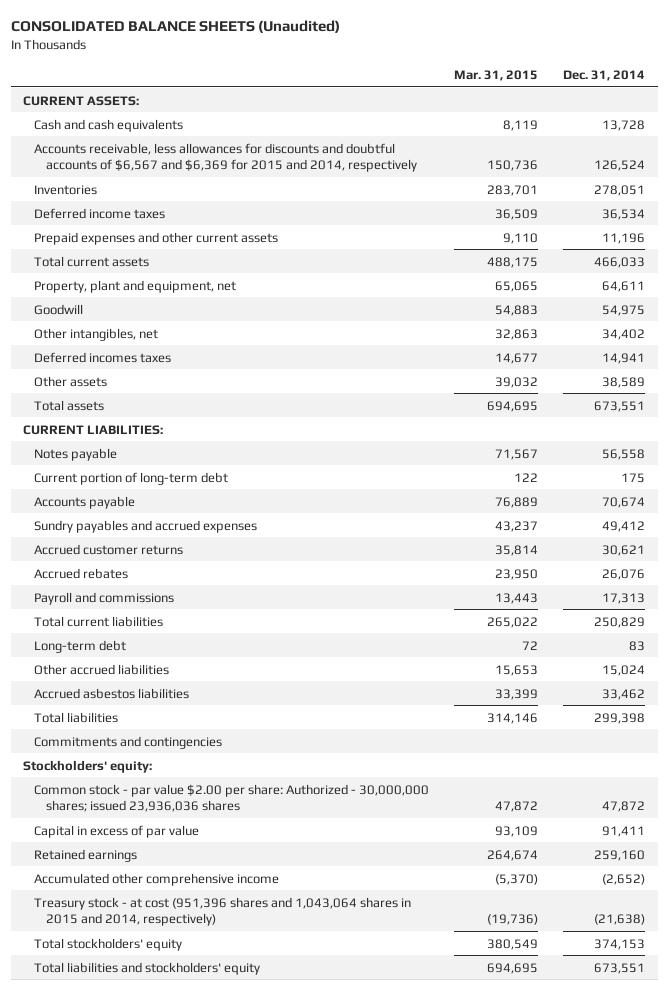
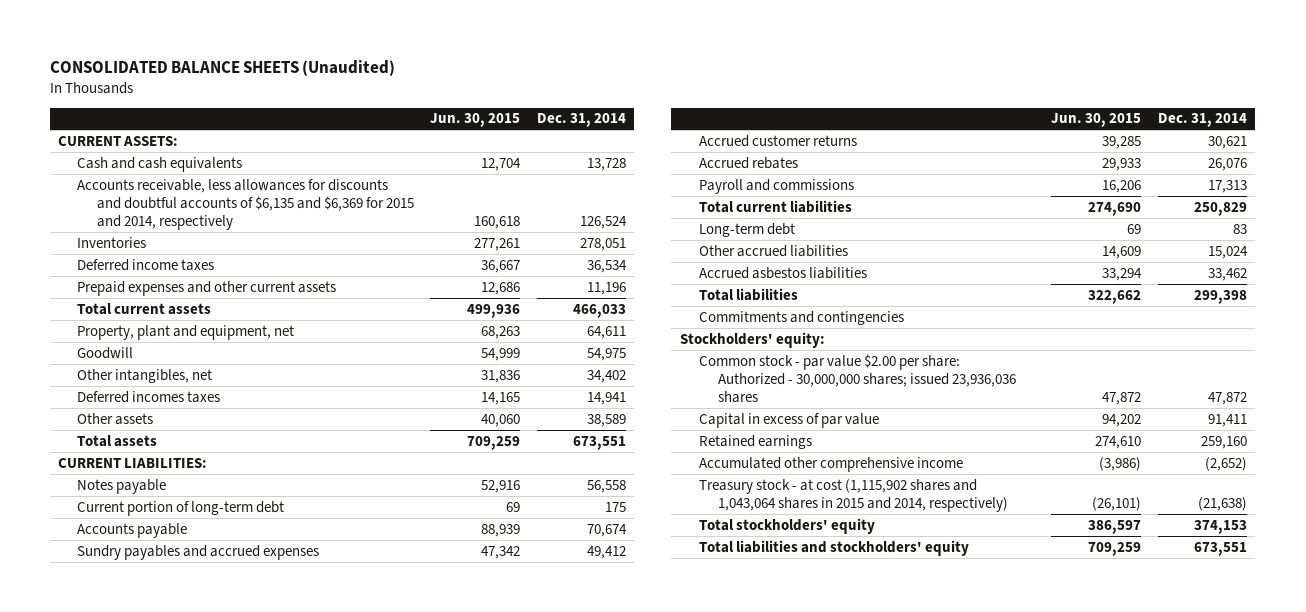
[454,69,539,81] Mar. 31, 2015 -> none
none -> [430,113,521,128] Jun. 30, 2015
[34,142,417,173] Accounts receivable, less allowances for discounts and doubtful accounts of $6,567 and $6,369 for 2015 and 2014, respectively -> [77,178,414,230] Accounts receivable, less allowances for discounts and doubtful accounts of $6,135 and $6,369 for 2015 and 2014, respectively
[34,896,412,927] Treasury stock - at cost (951,396 shares and 1,043,064 shares in 2015 and 2014, respectively) -> [698,478,1008,512] Treasury stock - at cost (1,115,902 shares and 1,043,064 shares in 2015 and 2014, respectively)

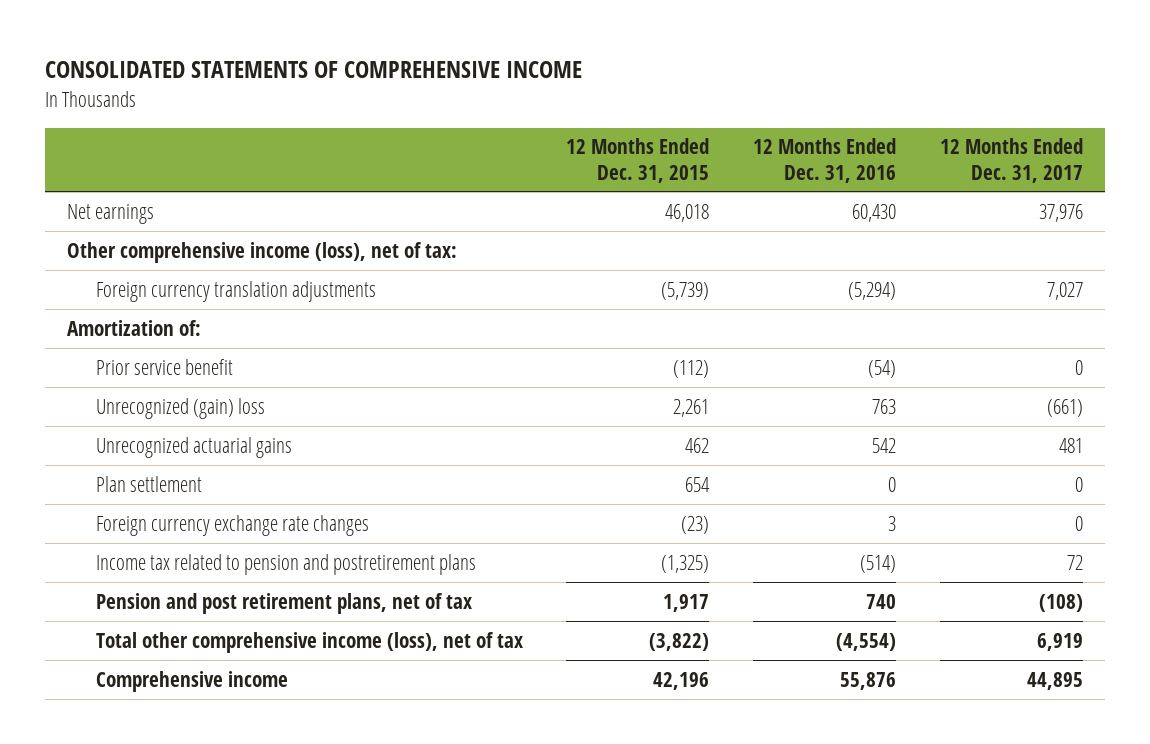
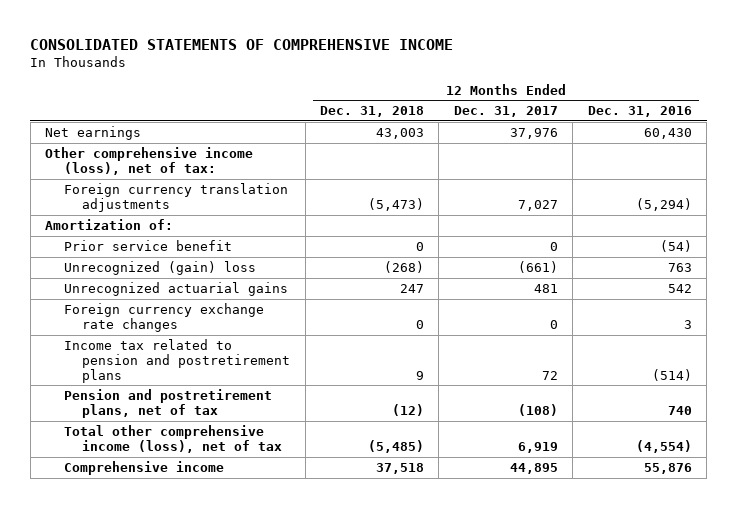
[566,138,710,183] 12 Months Ended Dec. 31, 2015 -> none
none -> [320,106,425,118] Dec. 31, 2018
[95,475,202,492] Plan settlement -> none
[95,592,472,614] Pension and post retirement plans, net of tax -> [63,388,272,418] Pension and postretirement plans, net of tax

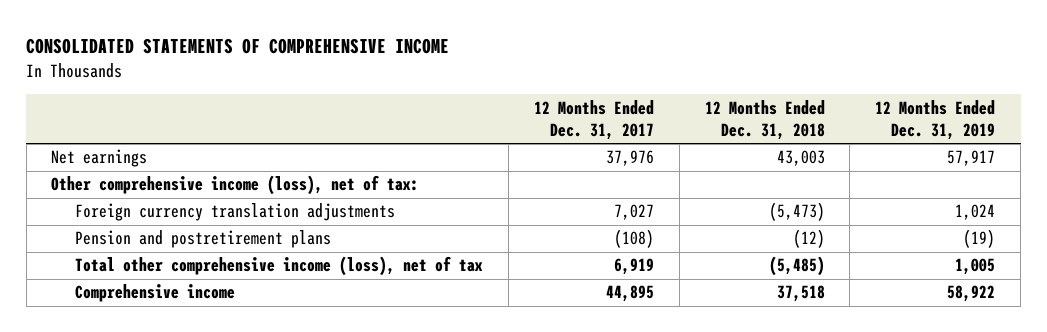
[587,106,692,118] Dec. 31, 2016 -> none
none -> [875,99,996,140] 12 Months Ended Dec. 31, 2019
[44,218,173,230] Amortization of: -> none
[63,239,232,251] Prior service benefit -> none
[63,260,256,275] Unrecognized (gain) loss -> none
[63,281,288,296] Unrecognized actuarial gains -> none
[63,302,264,332] Foreign currency exchange rate changes -> none
[63,338,291,383] Income tax related to pension and postretirement plans -> none
[63,388,272,418] Pension and postretirement plans, net of tax -> [74,230,331,249] Pension and postretirement plans

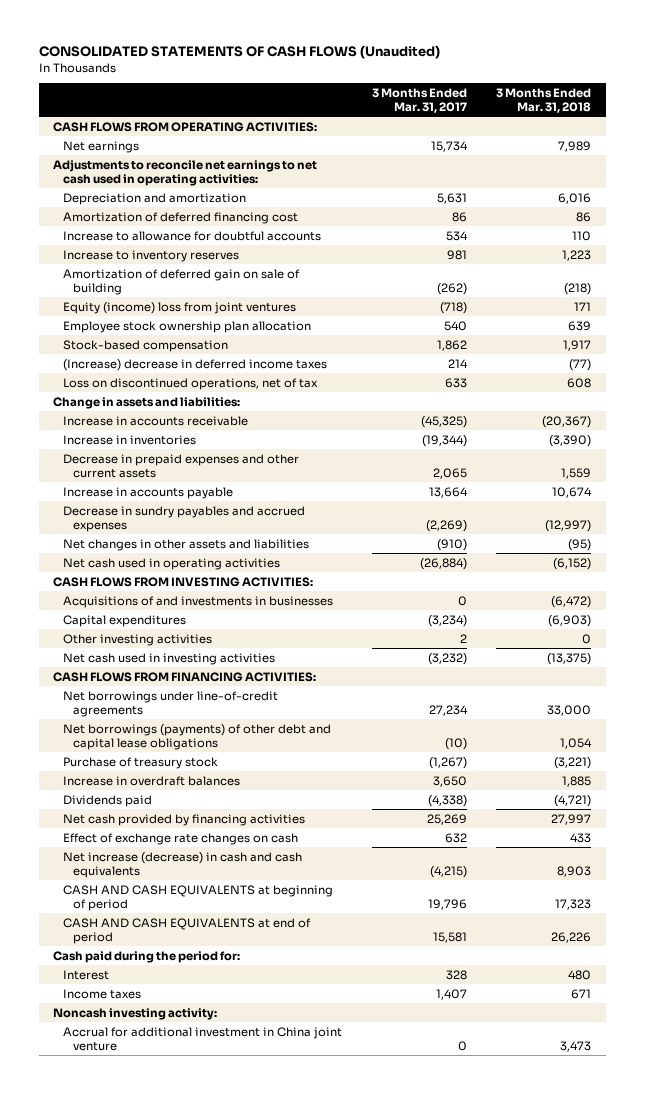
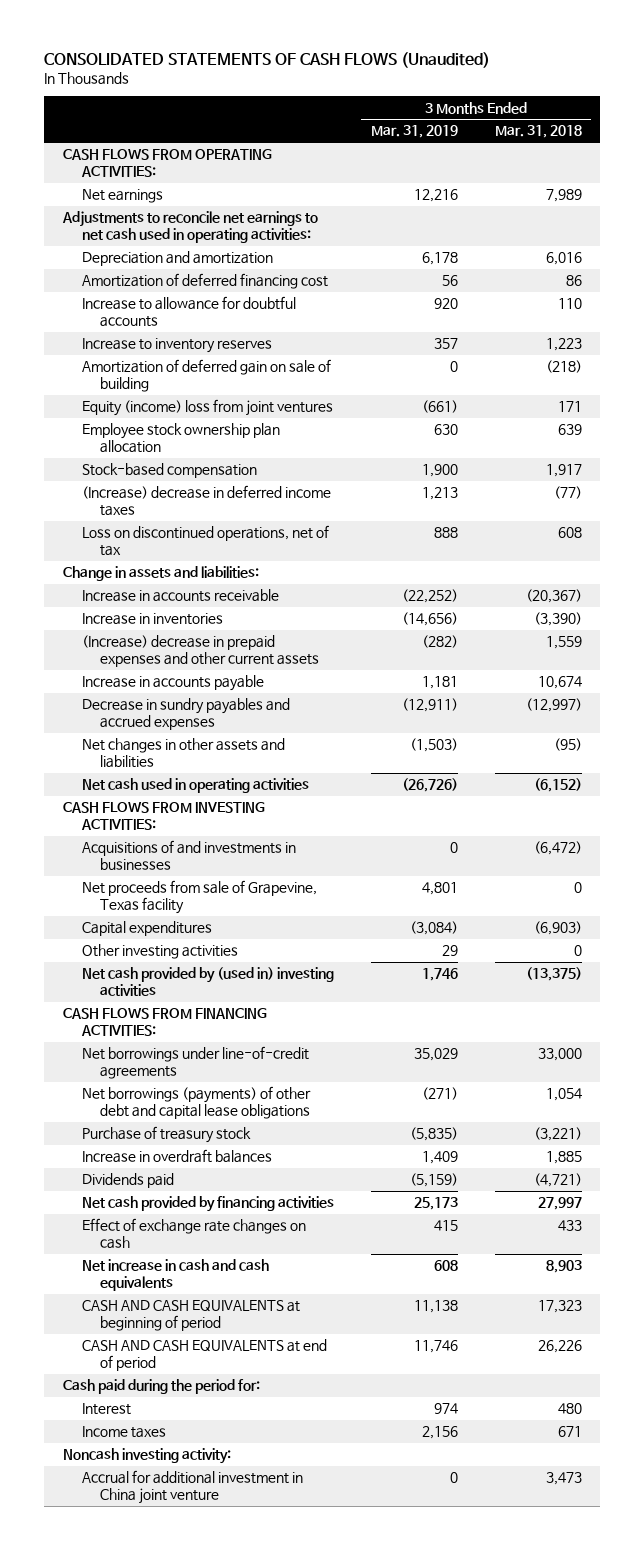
[371,87,467,113] 3 Months Ended Mar. 31, 2017 -> none
none -> [370,125,458,139] Mar. 31, 2019
[63,453,300,478] Decrease in prepaid expenses and other current assets -> [81,635,320,668] (Increase) decrease in prepaid expenses and other current assets
none -> [81,880,317,915] Net proceeds from sale of Grapevine, Texas facility
[63,652,276,665] Net cash used in investing activities -> [81,967,334,997] Net cash provided by (used in) investing activities
[63,851,303,878] Net increase (decrease) in cash and cash equivalents -> [81,1259,269,1292] Net increase in cash and cash equivalents

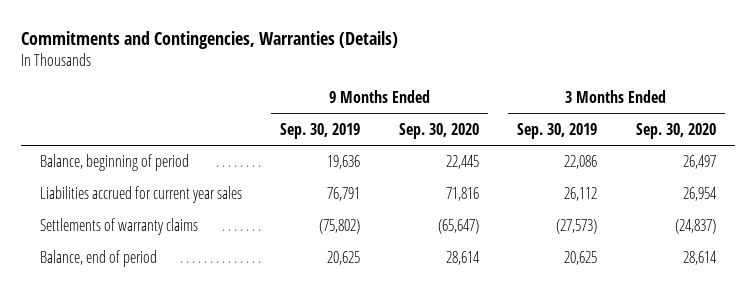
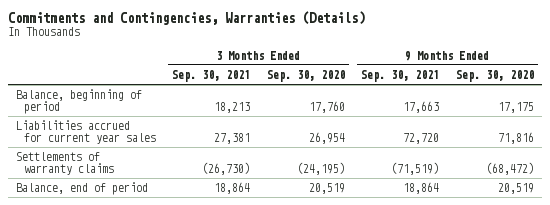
[280,123,361,140] Sep. 30, 2019 -> none
[517,123,598,140] Sep. 30, 2019 -> none
none -> [172,69,251,82] Sep. 30, 2021
none -> [361,69,440,82] Sep. 30, 2021
[445,155,479,170] 22,445 -> [497,102,534,114] 17,175
[682,155,716,170] 26,497 -> [308,101,345,114] 17,760
[437,219,479,235] (65,647) -> [485,162,534,176] (68,472)
[674,219,716,235] (24,837) -> [296,162,345,176] (24,195)
[445,251,480,266] 28,614 -> [497,183,534,195] 20,519
[682,251,717,266] 28,614 -> [308,183,345,195] 20,519

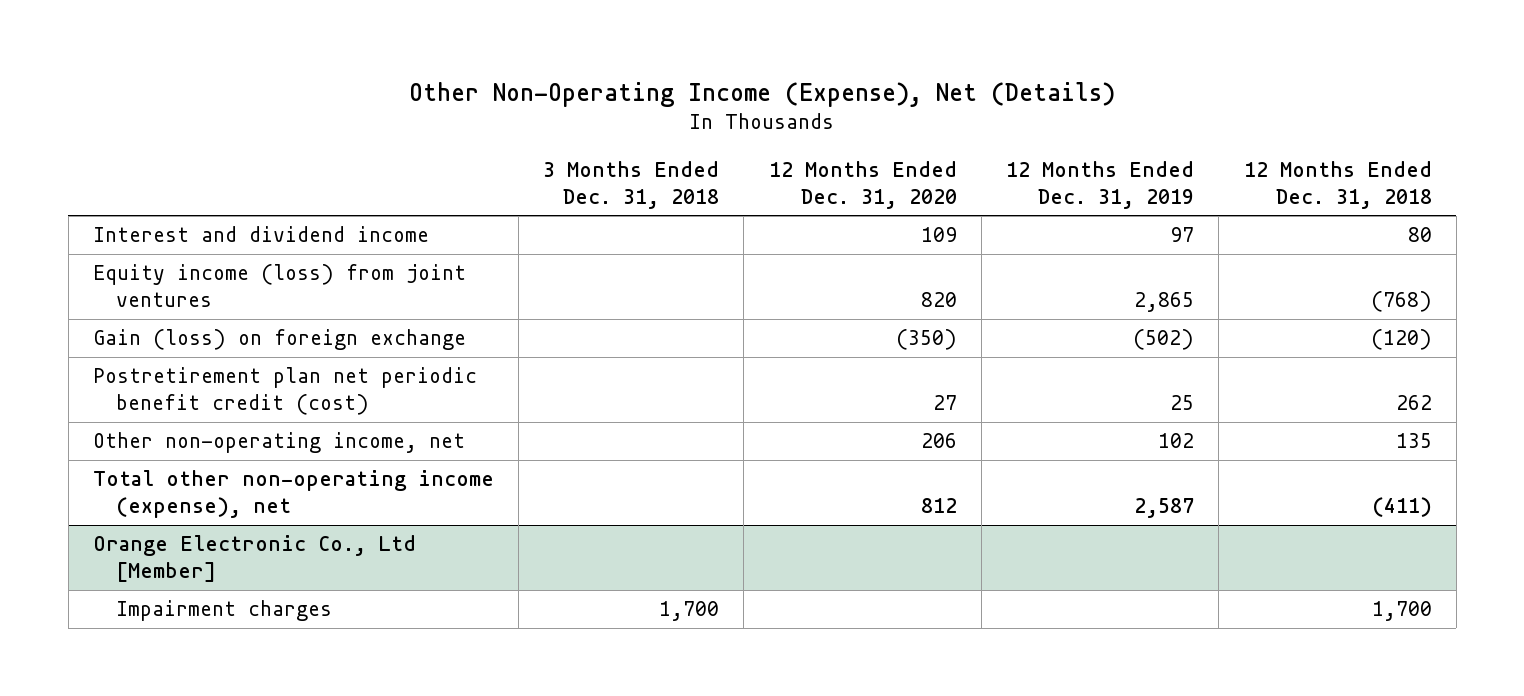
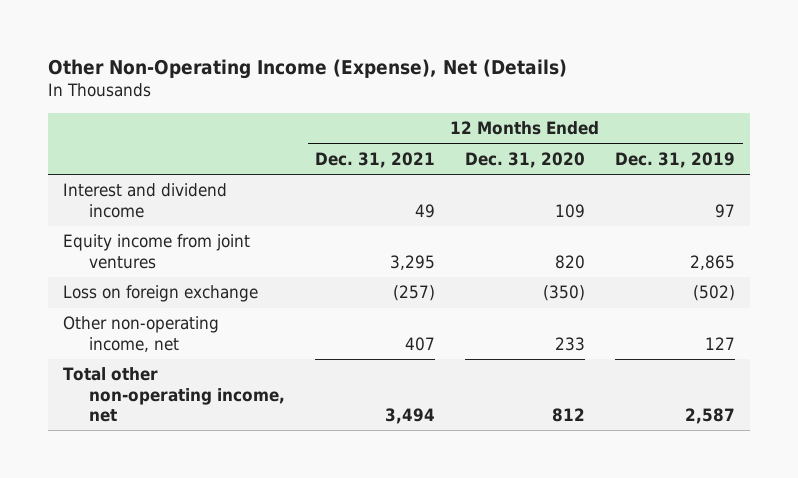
[543,160,720,209] 3 Months Ended Dec. 31, 2018 -> none
[1243,160,1432,209] 12 Months Ended Dec. 31, 2018 -> none
none -> [315,152,436,169] Dec. 31, 2021
[92,367,477,416] Postretirement plan net periodic benefit credit (cost) -> none
[92,535,416,583] Orange Electronic Co., Ltd [Member] -> none
[116,600,333,622] Impairment charges -> none
[92,264,466,308] Equity income (loss) from joint ventures -> [63,234,251,269] Equity income from joint ventures
[92,329,466,351] Gain (loss) on foreign exchange -> [63,285,259,303] Loss on foreign exchange
[920,433,957,449] 206 -> [555,336,586,351] 233
[1158,433,1195,449] 102 -> [705,336,736,350] 127
[92,470,494,519] Total other non-operating income (expense), net -> [63,367,286,422] Total other non-operating income, net

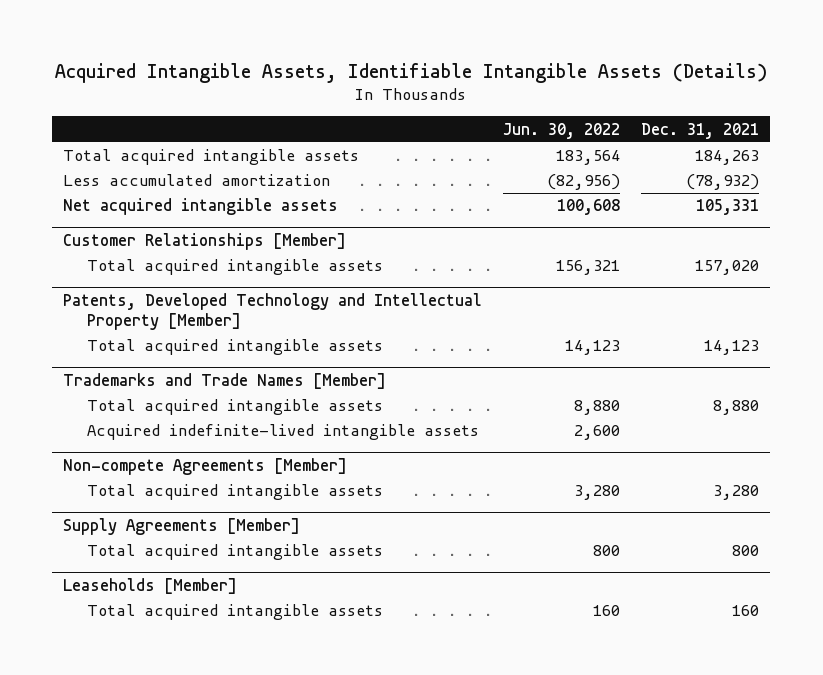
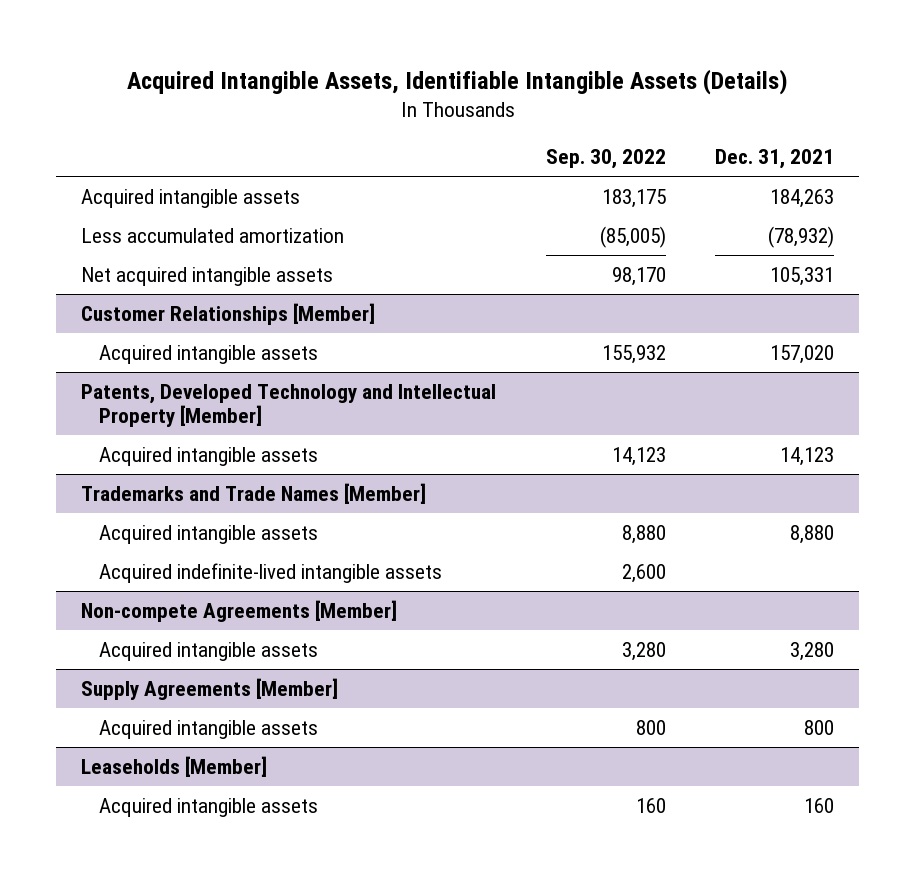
[503,122,621,139] Jun. 30, 2022 -> none
none -> [545,149,666,170] Sep. 30, 2022
[63,149,360,166] Total acquired intangible assets -> [81,188,301,208] Acquired intangible assets
[87,259,384,276] Total acquired intangible assets -> [99,344,319,364] Acquired intangible assets
[87,339,384,356] Total acquired intangible assets -> [99,446,319,466] Acquired intangible assets
[87,399,384,416] Total acquired intangible assets -> [99,524,319,544] Acquired intangible assets
[87,484,384,501] Total acquired intangible assets -> [99,641,319,661] Acquired intangible assets
[87,544,384,561] Total acquired intangible assets -> [99,719,319,739] Acquired intangible assets
[87,604,384,621] Total acquired intangible assets -> [99,797,319,817] Acquired intangible assets

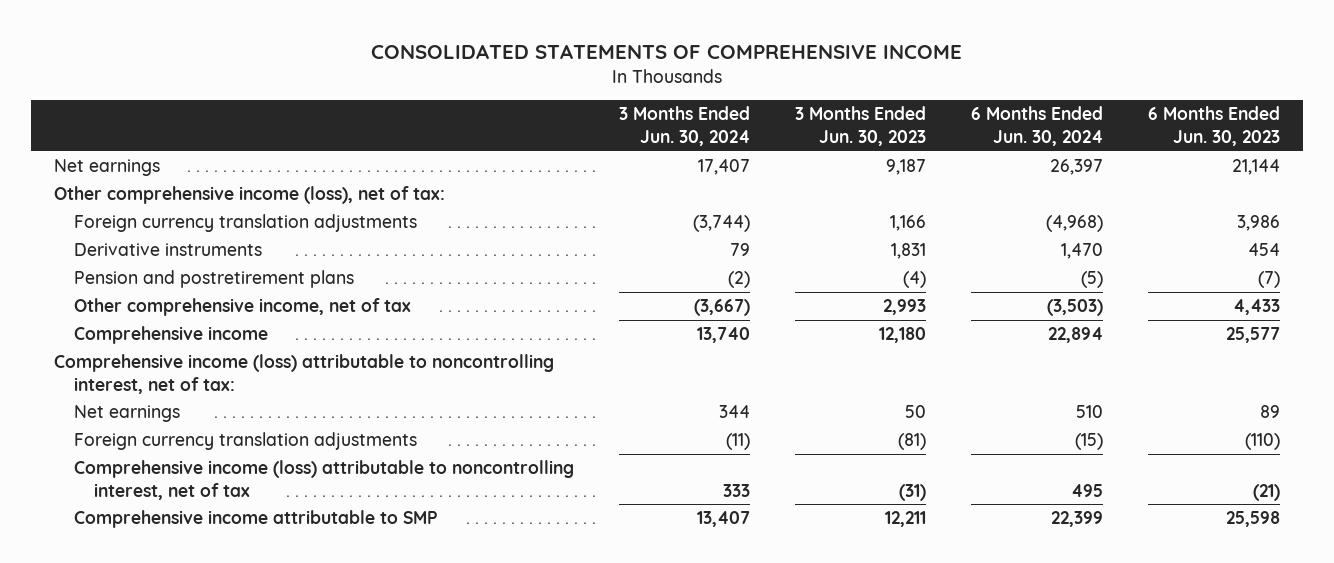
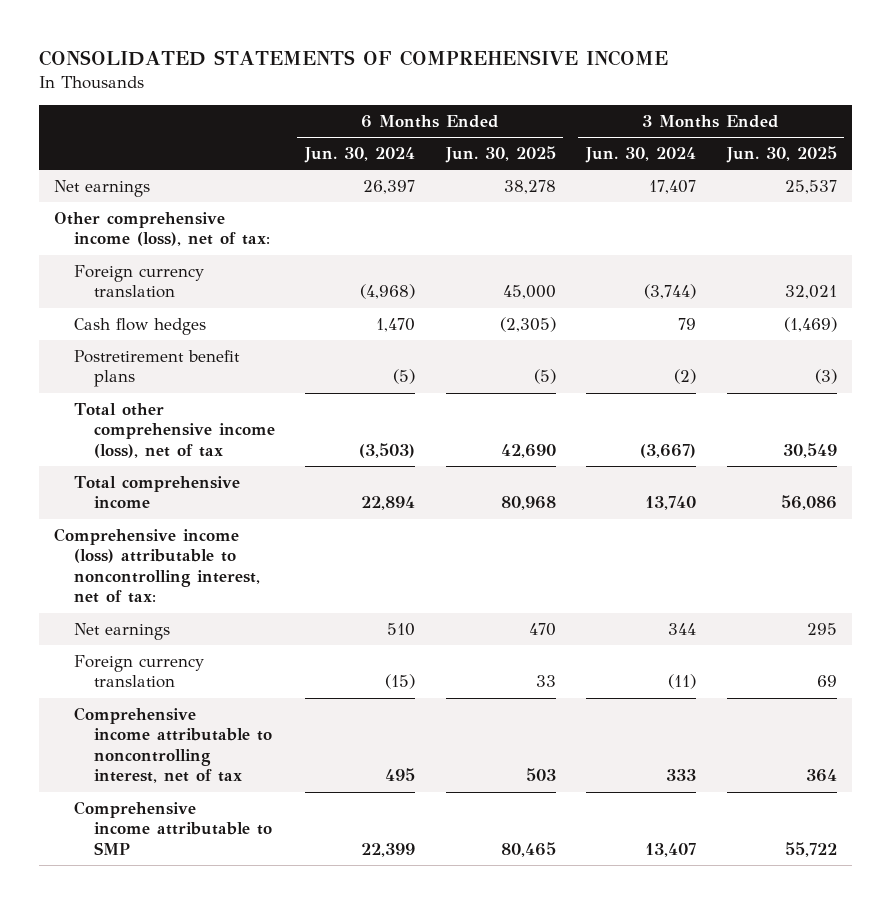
[795,106,927,147] 3 Months Ended Jun. 30, 2023 -> none
[1148,106,1281,147] 6 Months Ended Jun. 30, 2023 -> none
none -> [444,146,556,164] Jun. 30, 2025
none -> [725,146,837,164] Jun. 30, 2025
[73,270,354,289] Pension and postretirement plans -> none
[73,214,417,233] Foreign currency translation adjustments -> [73,264,204,299] Foreign currency translation
[73,243,262,257] Derivative instruments -> [73,317,206,335] Cash flow hedges
none -> [73,349,240,388] Postretirement benefit plans
[73,298,411,317] Other comprehensive income, net of tax -> [73,402,275,458] Total other comprehensive income (loss), net of tax
[73,326,268,345] Comprehensive income -> [73,475,240,509] Total comprehensive income
[73,432,417,451] Foreign currency translation adjustments -> [73,654,204,689] Foreign currency translation
[73,460,574,500] Comprehensive income (loss) attributable to noncontrolling interest, net of tax -> [73,706,272,784] Comprehensive income attributable to noncontrolling interest, net of tax

